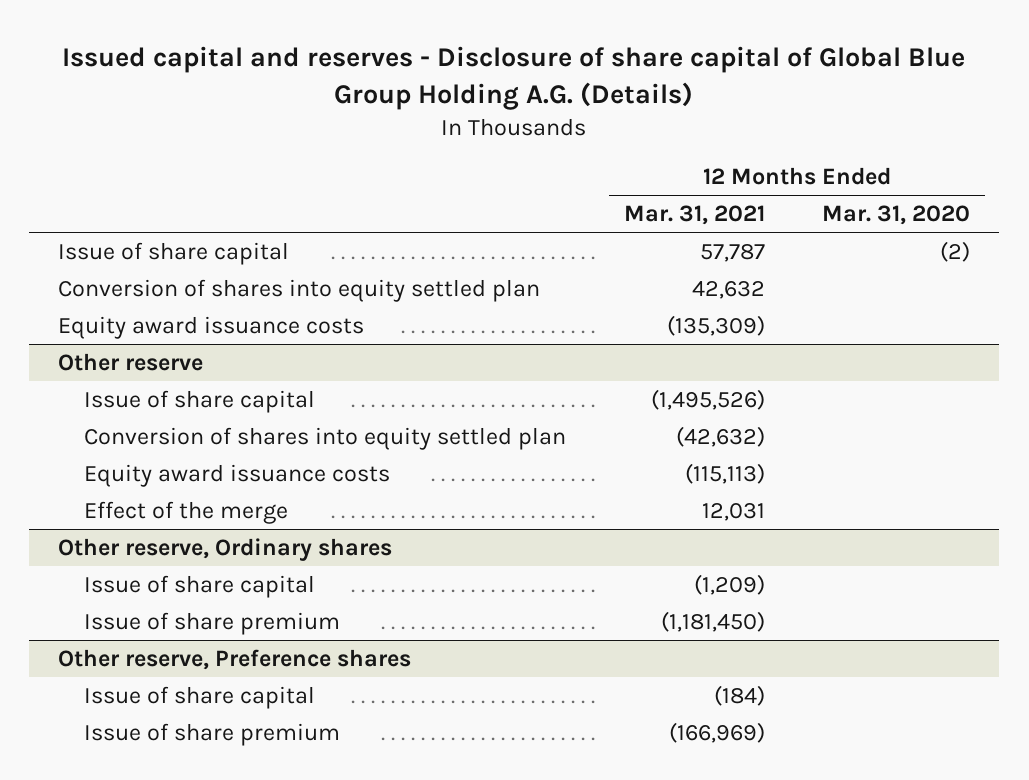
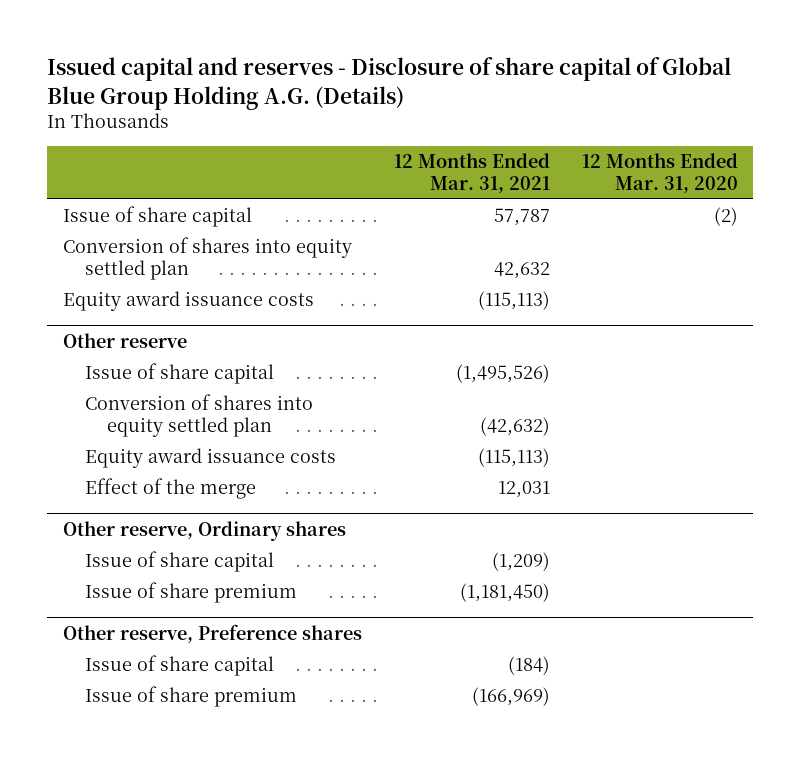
[666,314,765,336] (135,309) -> [477,291,550,311] (115,113)

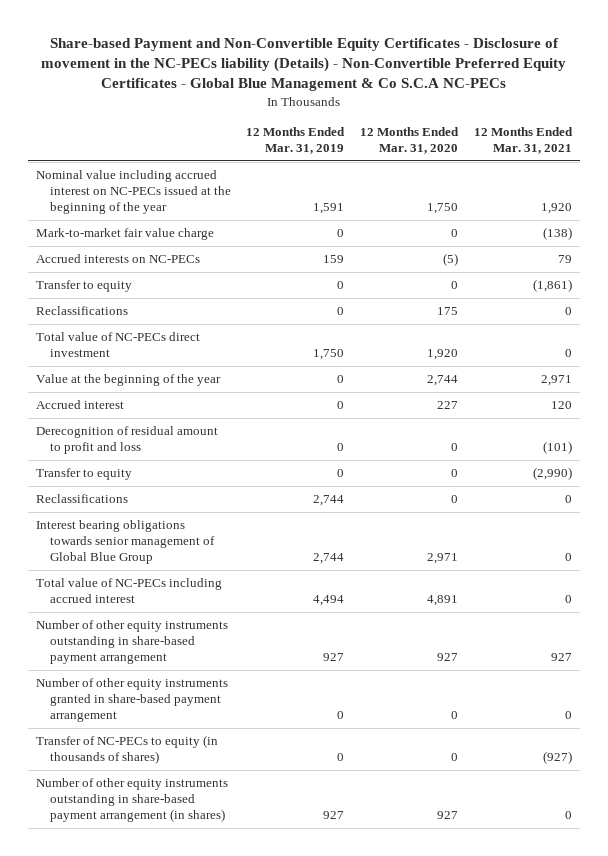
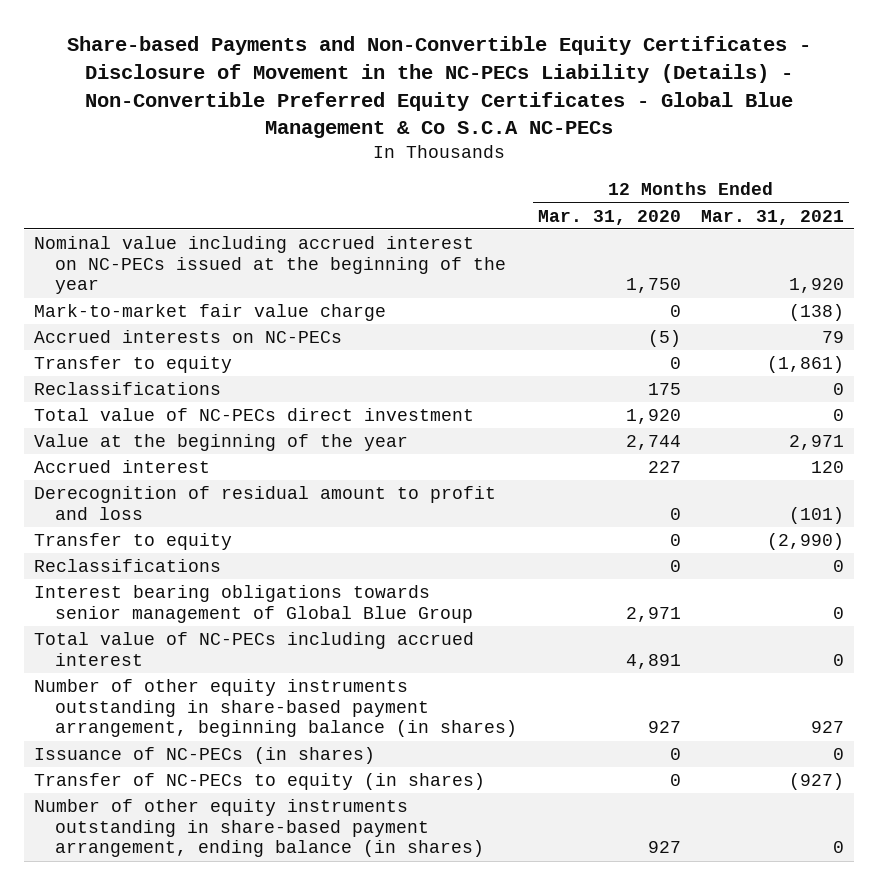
[40,38,566,92] Share-based Payment and Non-Convertible Equity Certificates - Disclosure of movement in the NC-PECs liability (Details) - Non-Convertible Preferred Equity Certificates - Global Blue Management & Co S.C.A NC-PECs -> [66,36,811,139] Share-based Payments and Non-Convertible Equity Certificates - Disclosure of Movement in the NC-PECs Liability (Details) - Non-Convertible Preferred Equity Certificates - Global Blue Management & Co S.C.A NC-PECs
[246,126,346,155] 12 Months Ended Mar. 31, 2019 -> none
[35,620,228,665] Number of other equity instruments outstanding in share-based payment arrangement -> [33,678,518,738] Number of other equity instruments outstanding in share-based payment arrangement, beginning balance (in shares)
[35,678,228,723] Number of other equity instruments granted in share-based payment arrangement -> [33,746,375,764] Issuance of NC-PECs (in shares)
[35,735,218,765] Transfer of NC-PECs to equity (in thousands of shares) -> [33,772,485,790] Transfer of NC-PECs to equity (in shares)
[35,778,228,823] Number of other equity instruments outstanding in share-based payment arrangement (in shares) -> [33,798,485,858] Number of other equity instruments outstanding in share-based payment arrangement, ending balance (in shares)

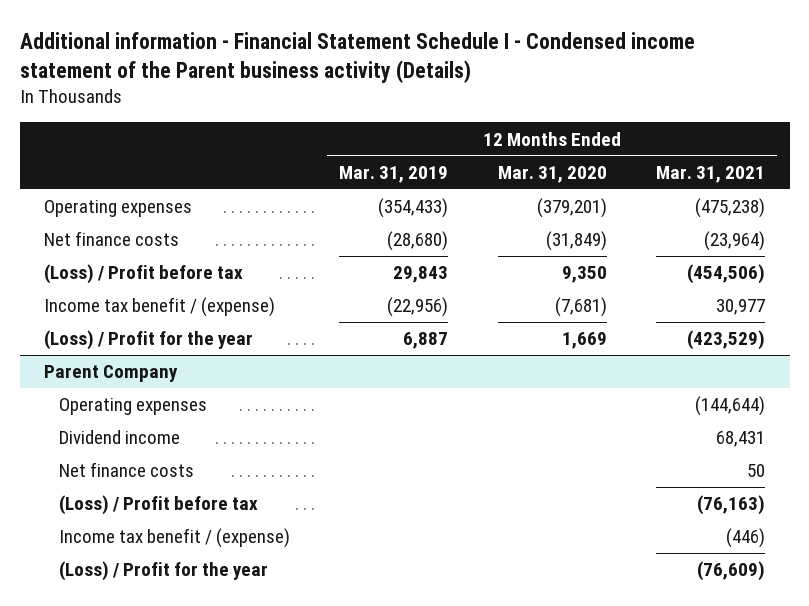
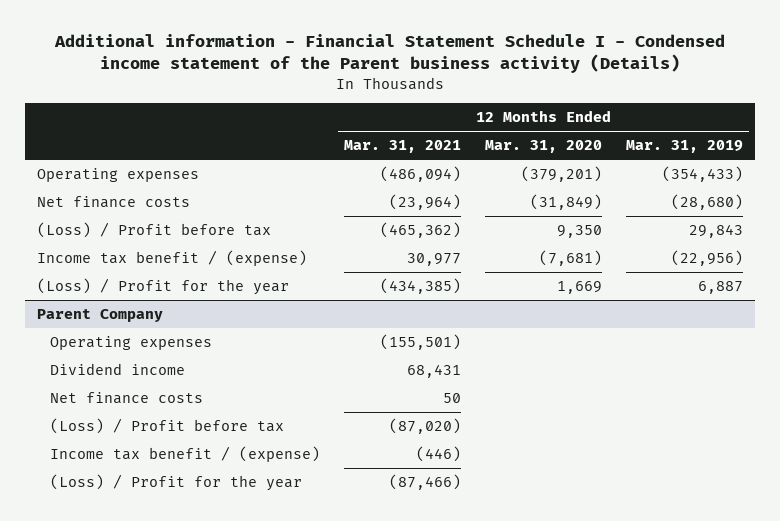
[694,198,765,219] (475,238) -> [379,166,461,183] (486,094)
[686,264,765,285] (454,506) -> [379,222,461,239] (465,362)
[686,330,765,351] (423,529) -> [379,278,461,295] (434,385)
[694,396,765,417] (144,644) -> [379,334,461,351] (155,501)
[696,495,765,516] (76,163) -> [388,418,461,435] (87,020)
[696,561,765,582] (76,609) -> [388,474,461,491] (87,466)

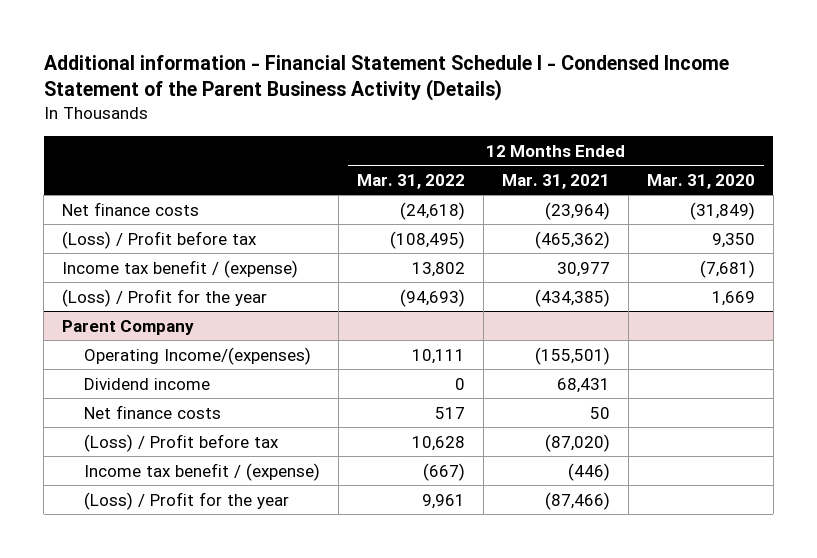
[54,34,726,74] Additional information - Financial Statement Schedule I - Condensed income statement of the Parent business activity (Details) -> [43,55,729,102] Additional information - Financial Statement Schedule I - Condensed Income Statement of the Parent Business Activity (Details)
[626,140,744,154] Mar. 31, 2019 -> none
none -> [357,173,466,189] Mar. 31, 2022
[37,168,200,183] Operating expenses -> none
[49,336,212,351] Operating expenses -> [84,346,312,365] Operating Income/(expenses)

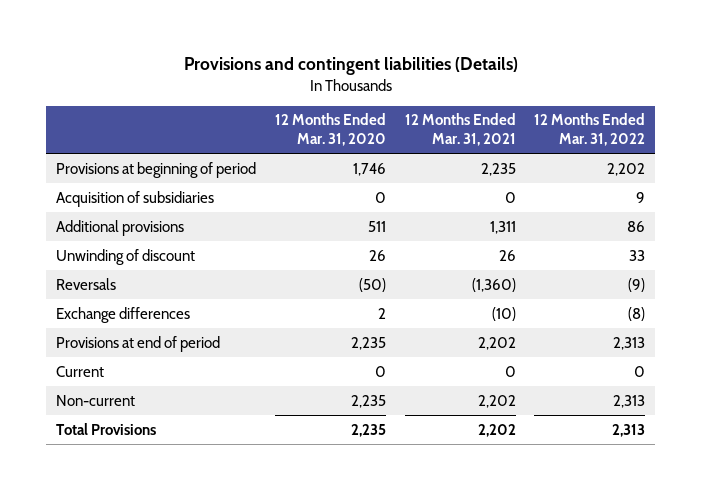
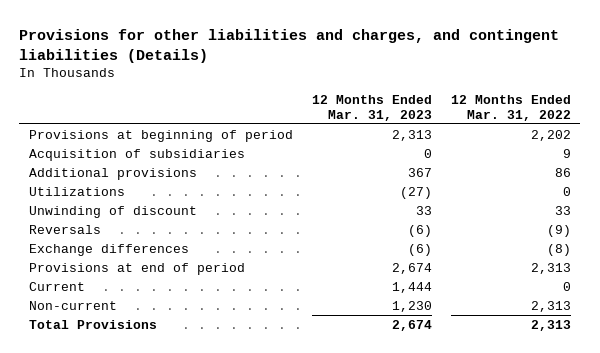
[183,57,518,76] Provisions and contingent liabilities (Details) -> [19,28,560,63] Provisions for other liabilities and charges, and contingent liabilities (Details)
[274,113,386,147] 12 Months Ended Mar. 31, 2020 -> none
[404,113,516,147] 12 Months Ended Mar. 31, 2021 -> none
none -> [311,94,432,121] 12 Months Ended Mar. 31, 2023
none -> [28,186,125,196] Utilizations

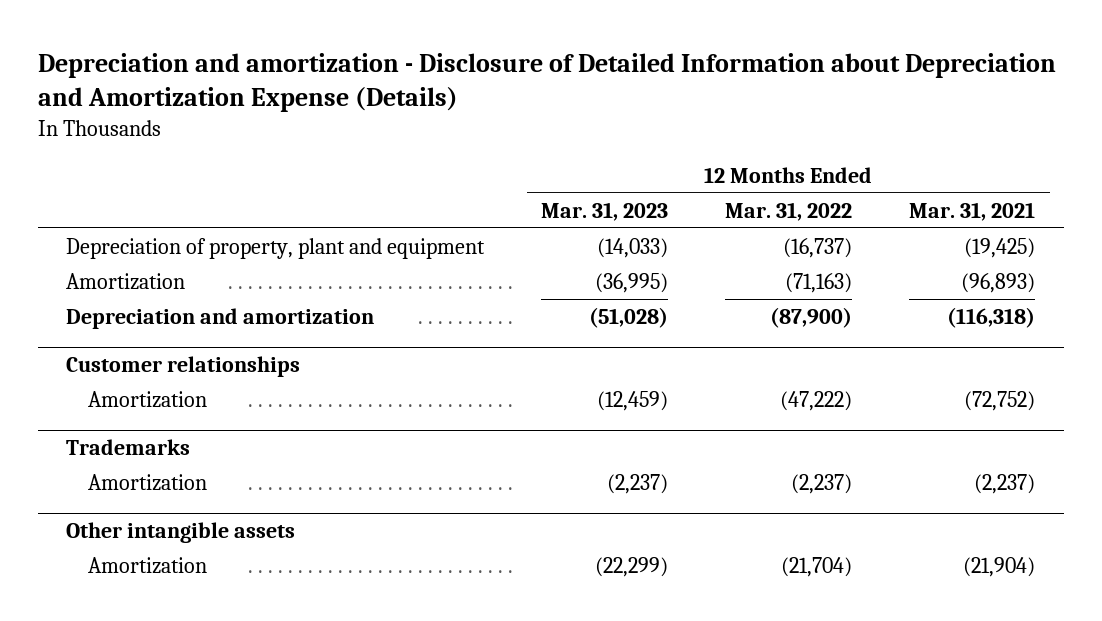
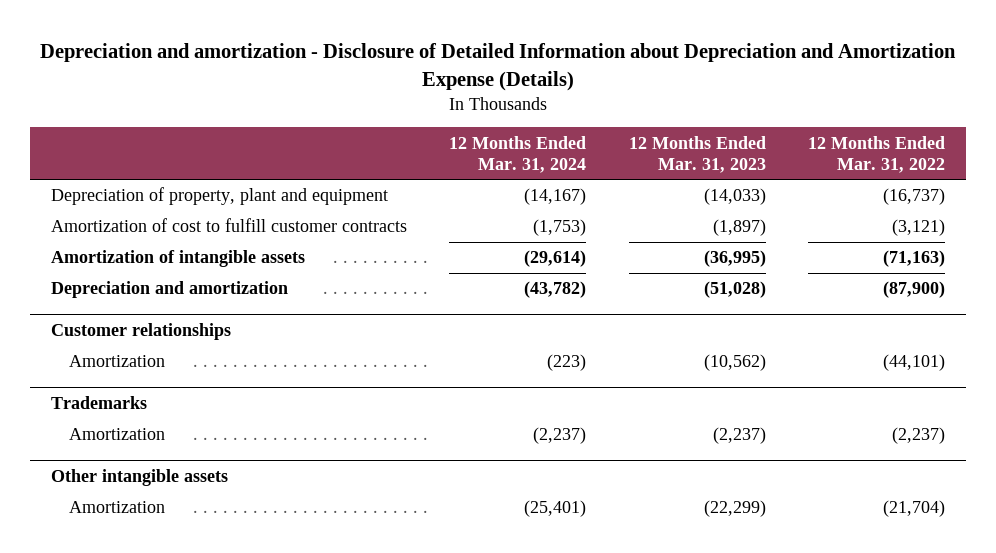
[909,201,1036,221] Mar. 31, 2021 -> none
none -> [449,135,587,173] 12 Months Ended Mar. 31, 2024
none -> [51,218,408,233] Amortization of cost to fulfill customer contracts
[66,272,186,290] Amortization -> [51,250,306,268] Amortization of intangible assets
[597,390,669,411] (12,459) -> [703,354,766,372] (10,562)
[780,390,853,411] (47,222) -> [882,354,945,372] (44,101)

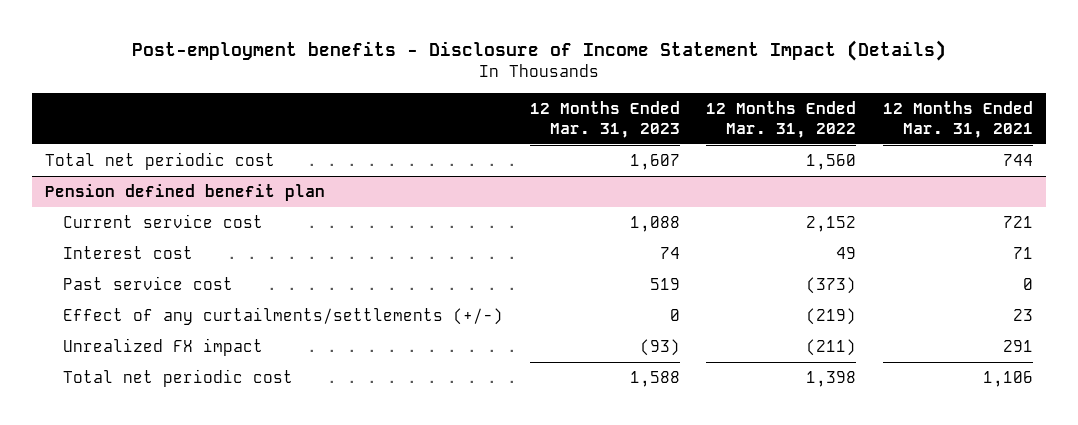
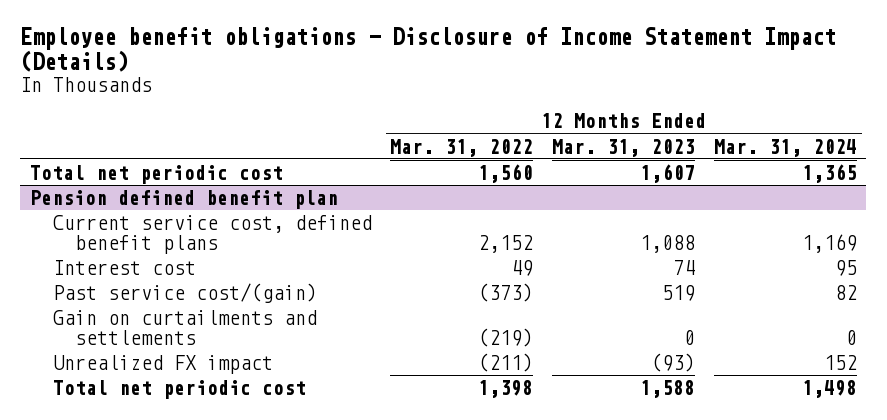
[132,40,947,62] Post-employment benefits - Disclosure of Income Statement Impact (Details) -> [20,27,837,73] Employee benefit obligations - Disclosure of Income Statement Impact (Details)
[882,100,1033,138] 12 Months Ended Mar. 31, 2021 -> none
none -> [713,138,857,157] Mar. 31, 2024
[63,214,264,229] Current service cost -> [52,215,372,254] Current service cost, defined benefit plans
[63,276,234,291] Past service cost -> [52,283,317,304] Past service cost/(gain)
[63,307,504,326] Effect of any curtailments/settlements (+/-) -> [52,310,317,345] Gain on curtailments and settlements

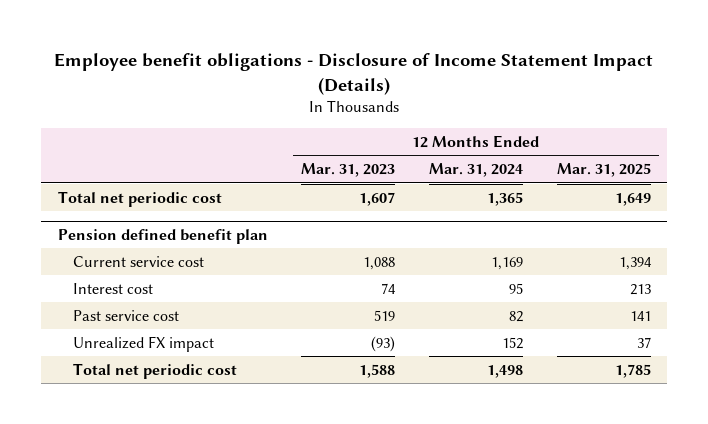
[390,138,534,157] Mar. 31, 2022 -> none
none -> [556,163,651,178] Mar. 31, 2025
[52,215,372,254] Current service cost, defined benefit plans -> [73,255,205,267] Current service cost
[52,310,317,345] Gain on curtailments and settlements -> none
[52,283,317,304] Past service cost/(gain) -> [73,309,180,321] Past service cost

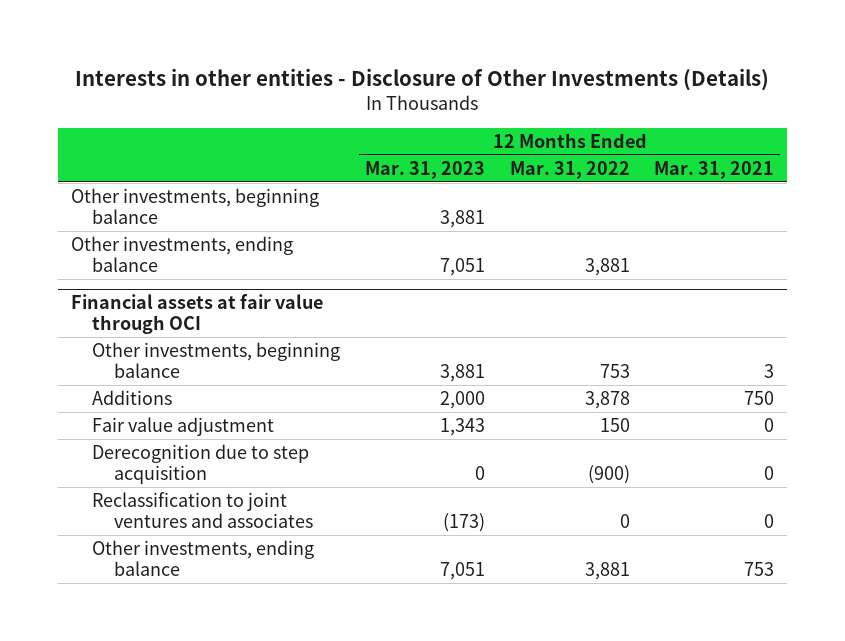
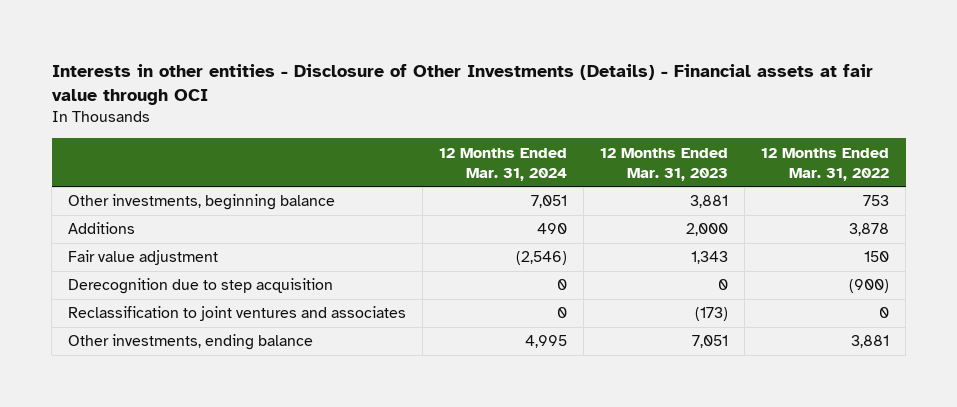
[75,68,770,92] Interests in other entities - Disclosure of Other Investments (Details) -> [51,63,873,106] Interests in other entities - Disclosure of Other Investments (Details) - Financial assets at fair value through OCI
[654,160,775,179] Mar. 31, 2021 -> none
none -> [439,147,568,181] 12 Months Ended Mar. 31, 2024
[70,187,319,224] Other investments, beginning balance -> none
[70,235,293,272] Other investments, ending balance -> none
[70,294,323,335] Financial assets at fair value through OCI -> none

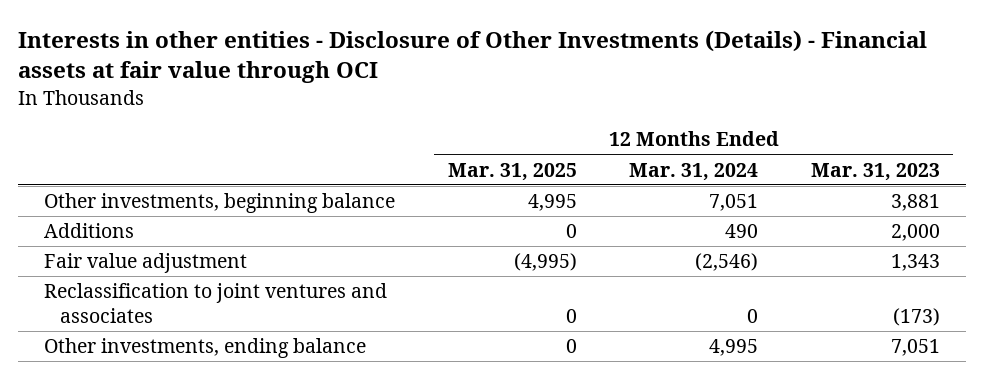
[761,147,890,181] 12 Months Ended Mar. 31, 2022 -> none
none -> [447,162,577,181] Mar. 31, 2025
[68,278,334,295] Derecognition due to step acquisition -> none

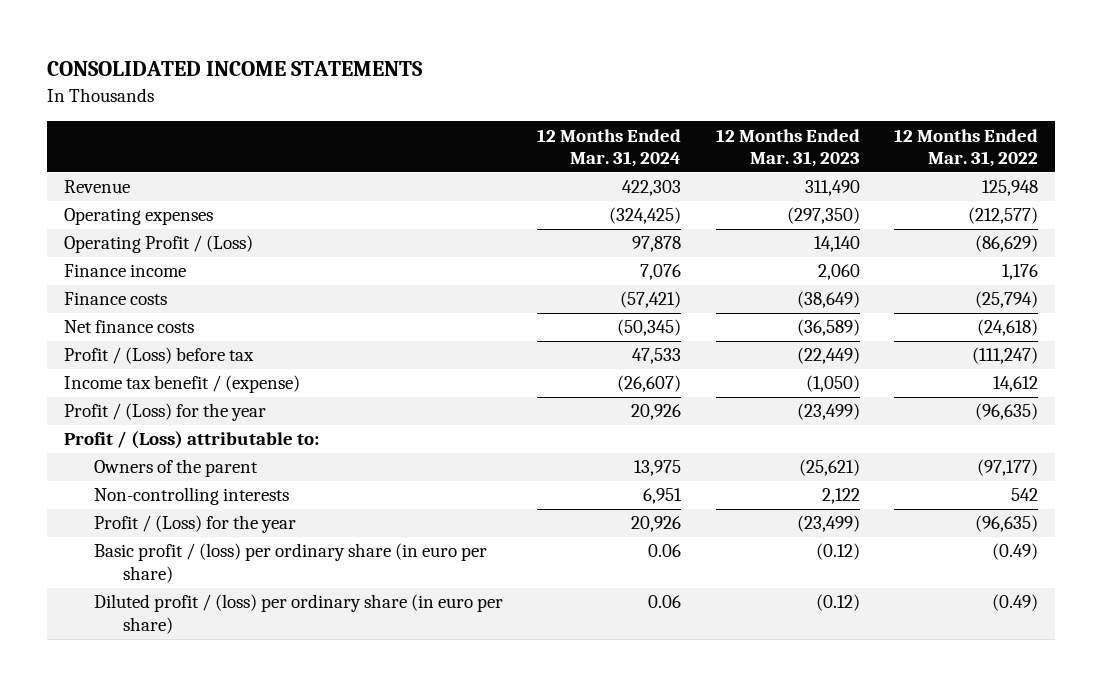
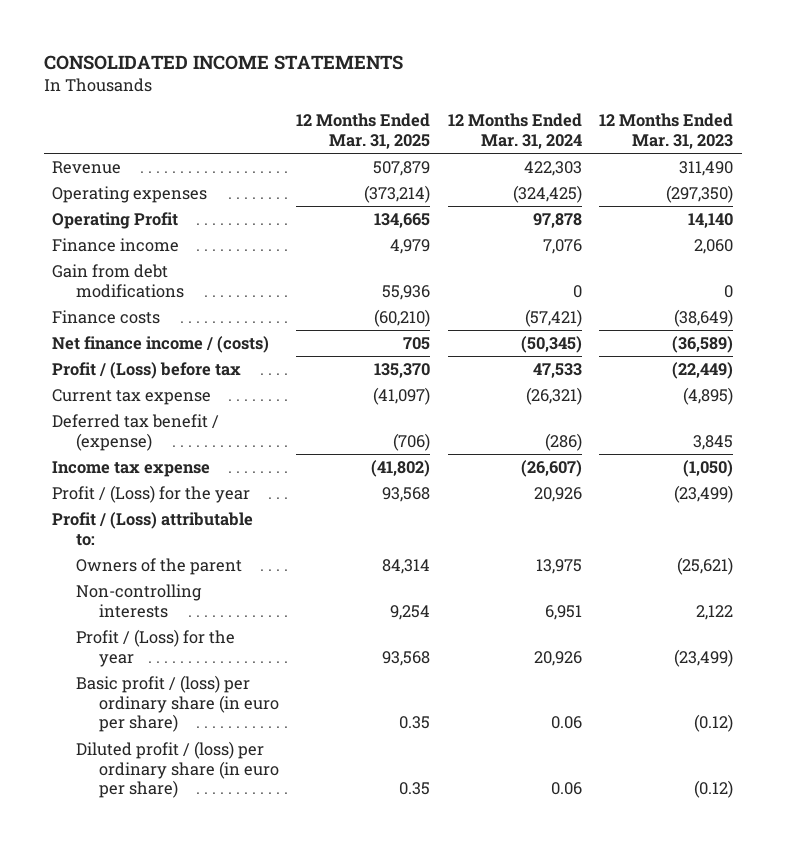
[894,128,1039,168] 12 Months Ended Mar. 31, 2022 -> none
none -> [296,113,431,149] 12 Months Ended Mar. 31, 2025
[64,235,254,254] Operating Profit / (Loss) -> [52,212,179,230] Operating Profit
none -> [52,264,184,298] Gain from debt modifications
[64,320,195,334] Net finance costs -> [52,336,270,354] Net finance income / (costs)
none -> [52,389,212,406] Current tax expense
none -> [52,414,220,451] Deferred tax benefit / (expense)
[64,375,301,394] Income tax benefit / (expense) -> [52,461,211,478] Income tax expense

